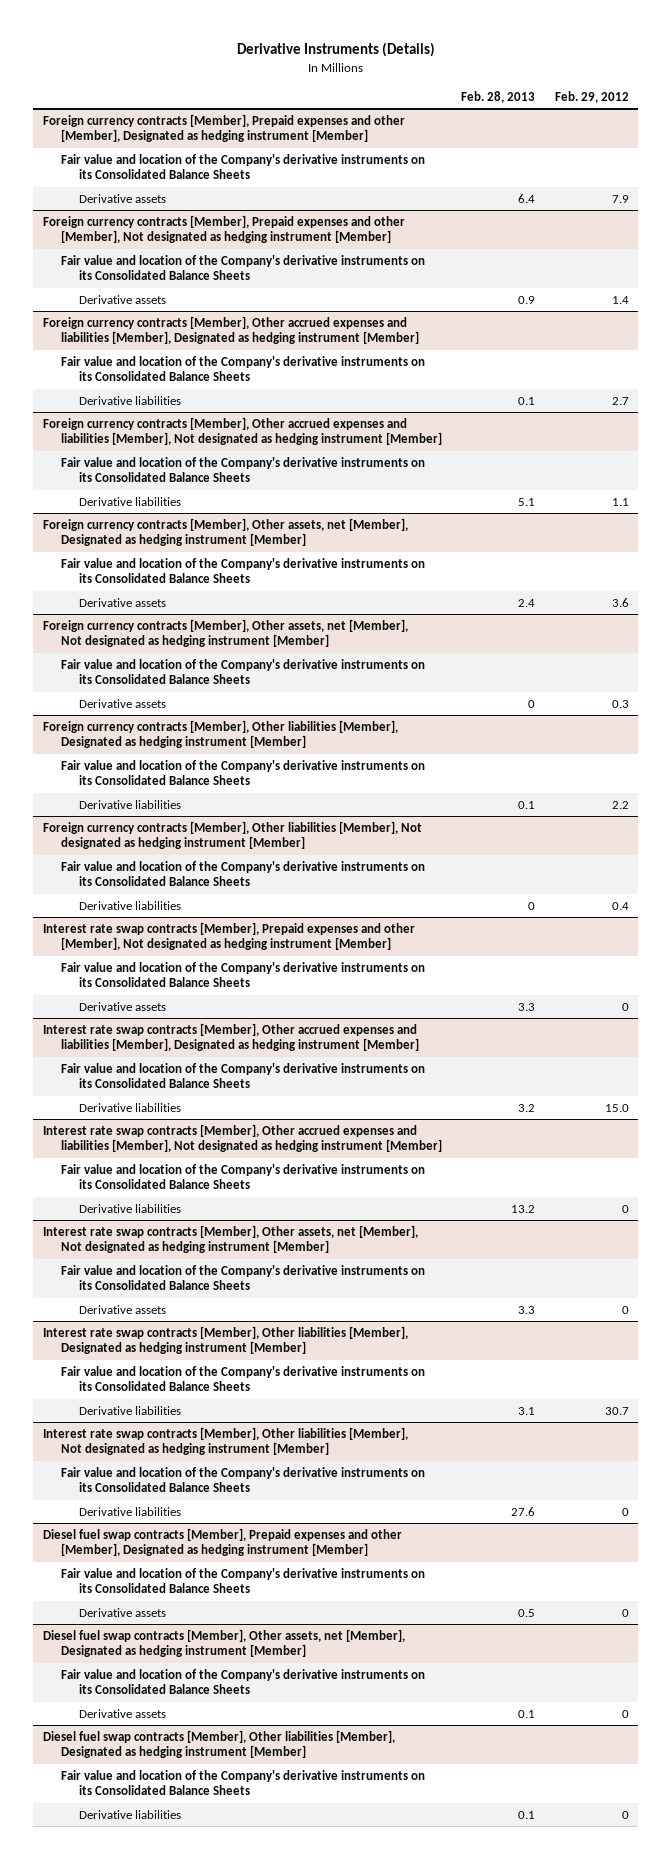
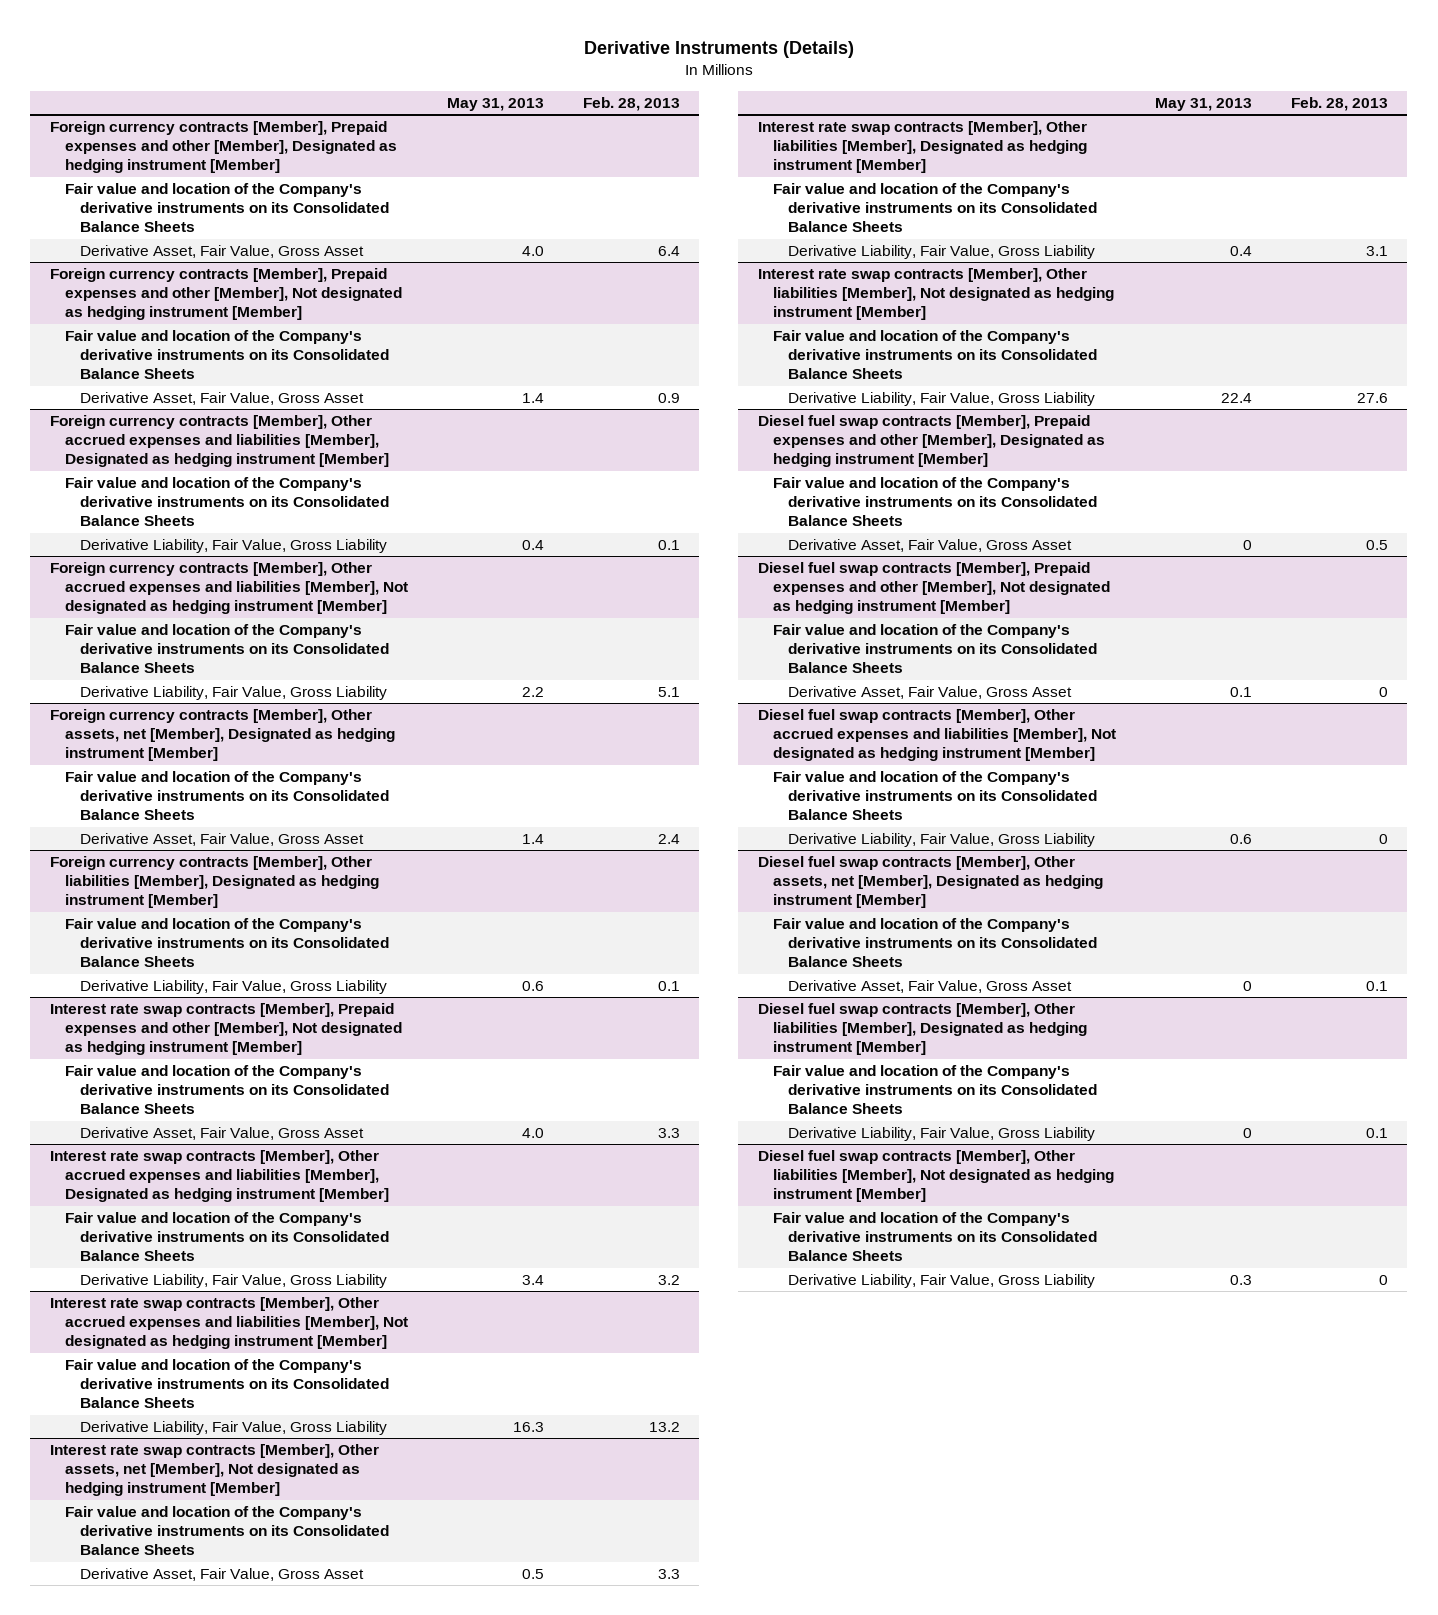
[554,90,629,103] Feb. 29, 2012 -> none
none -> [446,97,544,111] May 31, 2013
[79,193,167,203] Derivative assets -> [80,245,365,259] Derivative Asset, Fair Value, Gross Asset
[79,294,167,304] Derivative assets -> [80,392,365,406] Derivative Asset, Fair Value, Gross Asset
[79,395,182,405] Derivative liabilities -> [80,539,388,554] Derivative Liability, Fair Value, Gross Liability
[79,496,182,506] Derivative liabilities -> [80,686,388,701] Derivative Liability, Fair Value, Gross Liability
[43,618,409,648] Foreign currency contracts [Member], Other assets, net [Member], Not designated as hedging instrument [Member] -> none
[61,658,426,685] Fair value and location of the Company's derivative instruments on its Consolidated Balance Sheets -> none
[79,698,167,708] Derivative assets -> none
[79,597,167,607] Derivative assets -> [80,833,365,847] Derivative Asset, Fair Value, Gross Asset
[43,820,423,850] Foreign currency contracts [Member], Other liabilities [Member], Not designated as hedging instrument [Member] -> none
[61,860,426,887] Fair value and location of the Company's derivative instruments on its Consolidated Balance Sheets -> none
[79,900,182,910] Derivative liabilities -> none
[79,799,182,809] Derivative liabilities -> [80,980,388,995] Derivative Liability, Fair Value, Gross Liability
[79,1001,167,1011] Derivative assets -> [80,1127,365,1141] Derivative Asset, Fair Value, Gross Asset
[79,1102,182,1112] Derivative liabilities -> [80,1274,388,1289] Derivative Liability, Fair Value, Gross Liability
[79,1203,182,1213] Derivative liabilities -> [80,1421,388,1436] Derivative Liability, Fair Value, Gross Liability
[79,1304,167,1314] Derivative assets -> [80,1568,365,1582] Derivative Asset, Fair Value, Gross Asset
[79,1405,182,1415] Derivative liabilities -> [788,245,1096,260] Derivative Liability, Fair Value, Gross Liability
[79,1506,182,1516] Derivative liabilities -> [788,392,1096,407] Derivative Liability, Fair Value, Gross Liability
[79,1607,167,1617] Derivative assets -> [788,539,1073,553] Derivative Asset, Fair Value, Gross Asset
none -> [757,562,1110,615] Diesel fuel swap contracts [Member], Prepaid expenses and other [Member], Not designated as hedging instrument [Member]
none -> [772,624,1098,674] Fair value and location of the Company's derivative instruments on its Consolidated Balance Sheets
none -> [788,686,1073,700] Derivative Asset, Fair Value, Gross Asset
none -> [757,709,1116,762] Diesel fuel swap contracts [Member], Other accrued expenses and liabilities [Member], Not designated as hedging instrument [Member]
none -> [772,771,1098,821] Fair value and location of the Company's derivative instruments on its Consolidated Balance Sheets
none -> [788,833,1096,848] Derivative Liability, Fair Value, Gross Liability
[79,1708,167,1718] Derivative assets -> [788,980,1073,994] Derivative Asset, Fair Value, Gross Asset
[79,1809,182,1819] Derivative liabilities -> [788,1127,1096,1142] Derivative Liability, Fair Value, Gross Liability
none -> [757,1150,1114,1203] Diesel fuel swap contracts [Member], Other liabilities [Member], Not designated as hedging instrument [Member]
none -> [772,1212,1098,1262] Fair value and location of the Company's derivative instruments on its Consolidated Balance Sheets
none -> [788,1274,1096,1289] Derivative Liability, Fair Value, Gross Liability

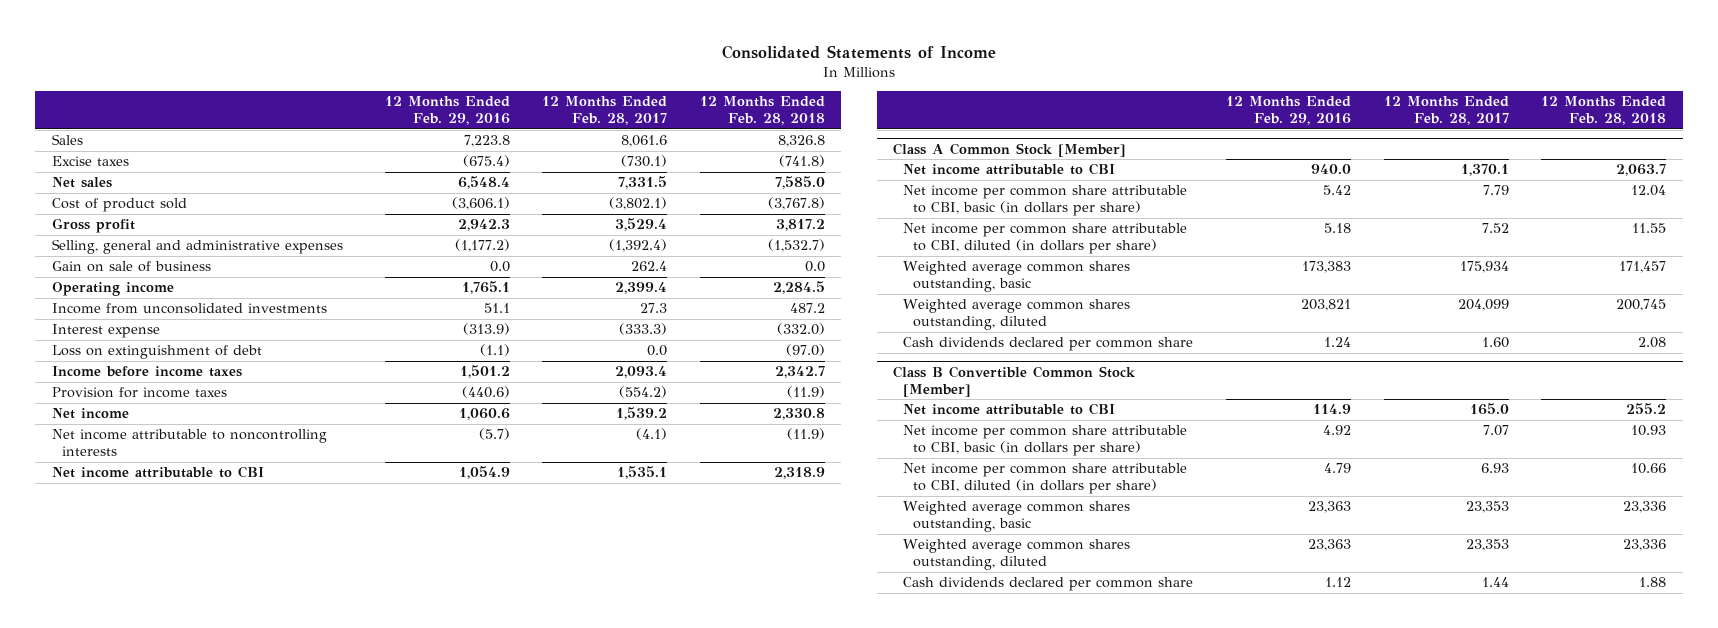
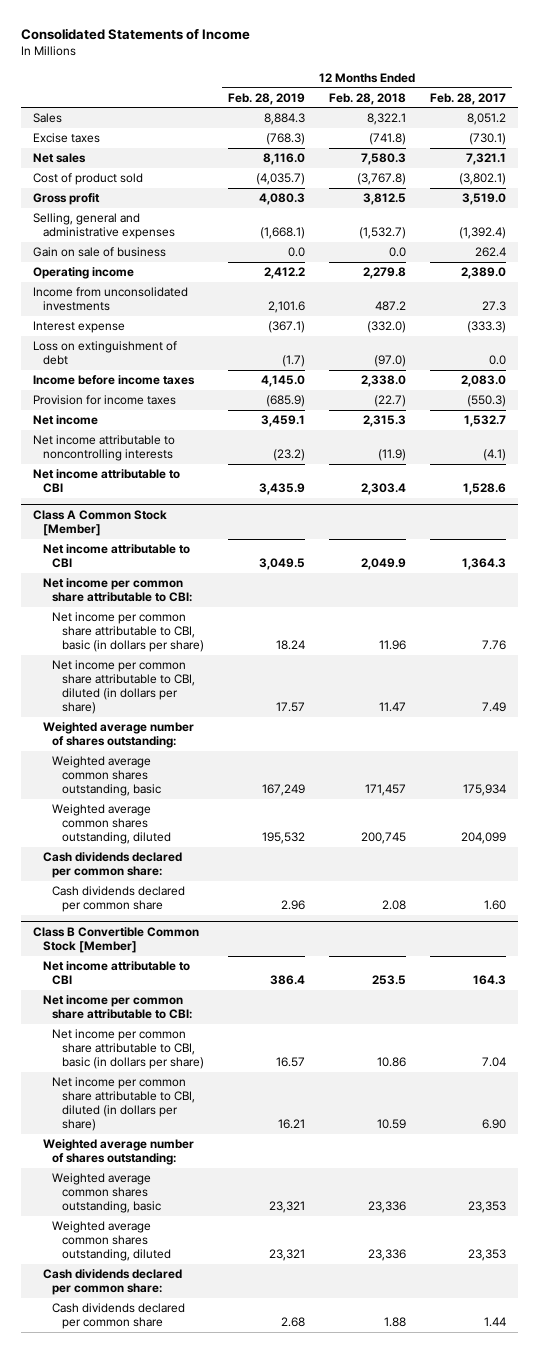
[384,96,510,126] 12 Months Ended Feb. 29, 2016 -> none
none -> [228,92,306,105] Feb. 28, 2019
[621,135,668,148] 8,061.6 -> [467,113,507,126] 8,051.2
[777,135,825,148] 8,326.8 -> [367,113,407,126] 8,322.1
[618,176,668,190] 7,331.5 -> [466,153,507,166] 7,321.1
[774,176,825,190] 7,585.0 -> [361,153,407,166] 7,580.3
[615,218,668,232] 3,529.4 -> [462,193,507,206] 3,519.0
[775,219,825,232] 3,817.2 -> [363,193,407,206] 3,812.5
[615,282,668,295] 2,399.4 -> [461,267,507,280] 2,389.0
[772,281,825,295] 2,284.5 -> [363,267,407,280] 2,279.8
[615,366,668,379] 2,093.4 -> [461,375,507,388] 2,083.0
[774,366,825,379] 2,342.7 -> [361,375,407,388] 2,338.0
[619,386,668,399] (554.2) -> [467,395,507,408] (550.3)
[786,386,825,399] (11.9) -> [374,395,407,408] (22.7)
[616,407,668,421] 1,539.2 -> [464,415,507,428] 1,532.7
[772,408,825,421] 2,330.8 -> [363,415,407,428] 2,315.3
[617,466,668,480] 1,535.1 -> [463,483,507,496] 1,528.6
[773,467,825,480] 2,318.9 -> [361,483,407,496] 2,303.4
[1460,164,1509,177] 1,370.1 -> [462,558,507,571] 1,364.3
[1616,164,1667,177] 2,063.7 -> [361,558,407,571] 2,049.9
none -> [42,578,193,603] Net income per common share attributable to CBI:
[1482,185,1509,196] 7.79 -> [482,640,507,651] 7.76
[1631,185,1667,197] 12.04 -> [379,640,407,651] 11.96
[1481,223,1509,234] 7.52 -> [482,701,507,712] 7.49
[1632,223,1667,234] 11.55 -> [379,701,407,712] 11.47
none -> [42,722,194,749] Weighted average number of shares outstanding:
none -> [42,852,182,879] Cash dividends declared per common share:
[1469,403,1509,416] 165.0 -> [473,975,507,986] 164.3
[1626,403,1667,415] 255.2 -> [372,975,407,986] 253.5
none -> [42,995,193,1020] Net income per common share attributable to CBI:
[1482,425,1509,437] 7.07 -> [482,1057,507,1068] 7.04
[1631,425,1667,437] 10.93 -> [377,1057,407,1068] 10.86
[1480,463,1509,474] 6.93 -> [482,1118,507,1129] 6.90
[1631,463,1667,475] 10.66 -> [377,1118,407,1129] 10.59
none -> [42,1139,194,1166] Weighted average number of shares outstanding:
none -> [42,1269,182,1296] Cash dividends declared per common share:

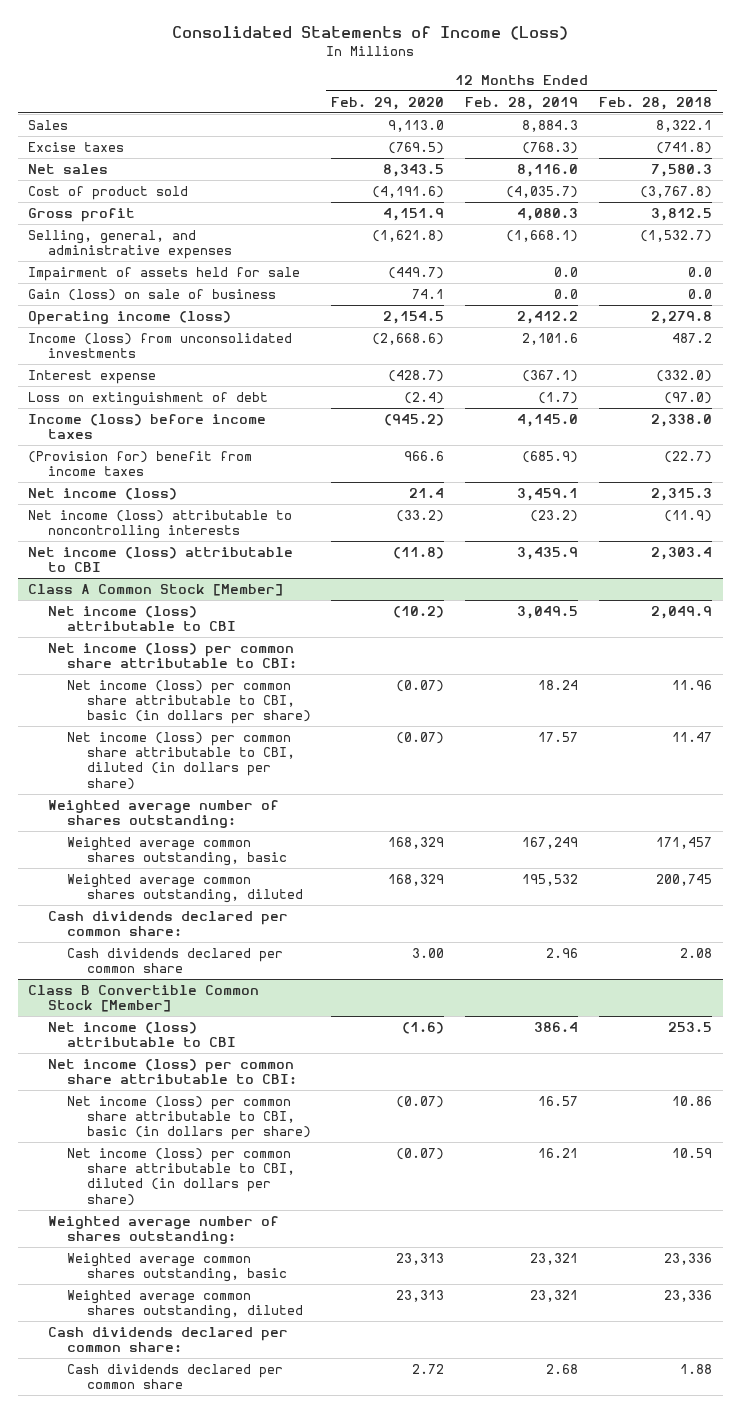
[20,28,250,41] Consolidated Statements of Income -> [172,26,569,41] Consolidated Statements of Income (Loss)
[430,92,507,105] Feb. 28, 2017 -> none
none -> [331,96,445,110] Feb. 29, 2020
[32,213,175,240] Selling, general and administrative expenses -> [28,229,232,260] Selling, general, and administrative expenses
none -> [28,266,301,281] Impairment of assets held for sale
[32,247,166,258] Gain on sale of business -> [28,288,277,301] Gain (loss) on sale of business
[32,267,134,280] Operating income -> [28,310,232,325] Operating income (loss)
[32,287,188,312] Income from unconsolidated investments -> [28,332,293,359] Income (loss) from unconsolidated investments
[32,375,195,386] Income before income taxes -> [28,413,267,440] Income (loss) before income taxes
[32,395,176,406] Provision for income taxes -> [28,450,253,477] (Provision for) benefit from income taxes
[32,415,98,426] Net income -> [28,487,178,500] Net income (loss)
[32,435,175,462] Net income attributable to noncontrolling interests -> [28,509,293,540] Net income (loss) attributable to noncontrolling interests
[32,469,180,494] Net income attributable to CBI -> [28,546,294,573] Net income (loss) attributable to CBI
[42,544,190,569] Net income attributable to CBI -> [47,605,237,632] Net income (loss) attributable to CBI
[42,578,193,603] Net income per common share attributable to CBI: -> [47,642,298,669] Net income (loss) per common share attributable to CBI:
[52,612,204,653] Net income per common share attributable to CBI, basic (in dollars per share) -> [67,679,311,725] Net income (loss) per common share attributable to CBI, basic (in dollars per share)
[52,660,195,714] Net income per common share attributable to CBI, diluted (in dollars per share) -> [67,731,295,790] Net income (loss) per common share attributable to CBI, diluted (in dollars per share)
[42,961,190,986] Net income attributable to CBI -> [47,1021,237,1048] Net income (loss) attributable to CBI
[42,995,193,1020] Net income per common share attributable to CBI: -> [47,1058,298,1085] Net income (loss) per common share attributable to CBI:
[52,1029,204,1070] Net income per common share attributable to CBI, basic (in dollars per share) -> [67,1095,311,1141] Net income (loss) per common share attributable to CBI, basic (in dollars per share)
[52,1077,195,1131] Net income per common share attributable to CBI, diluted (in dollars per share) -> [67,1147,295,1206] Net income (loss) per common share attributable to CBI, diluted (in dollars per share)

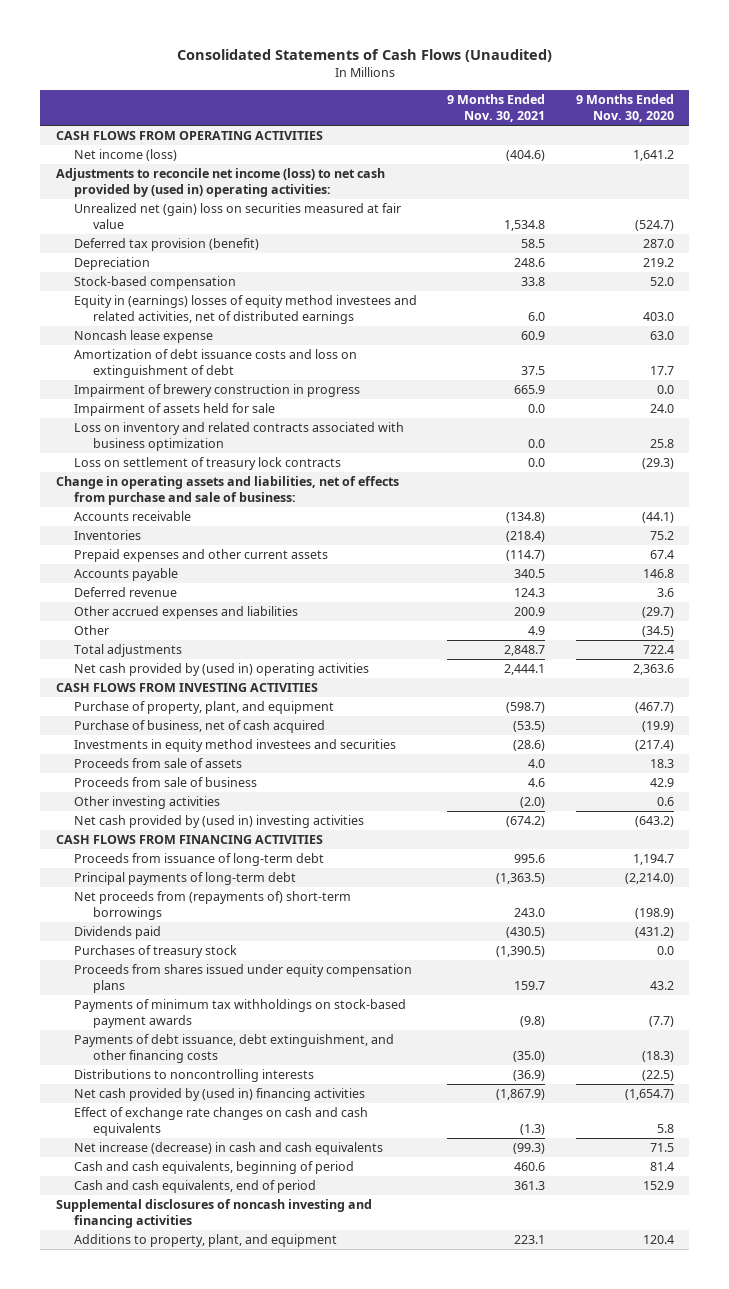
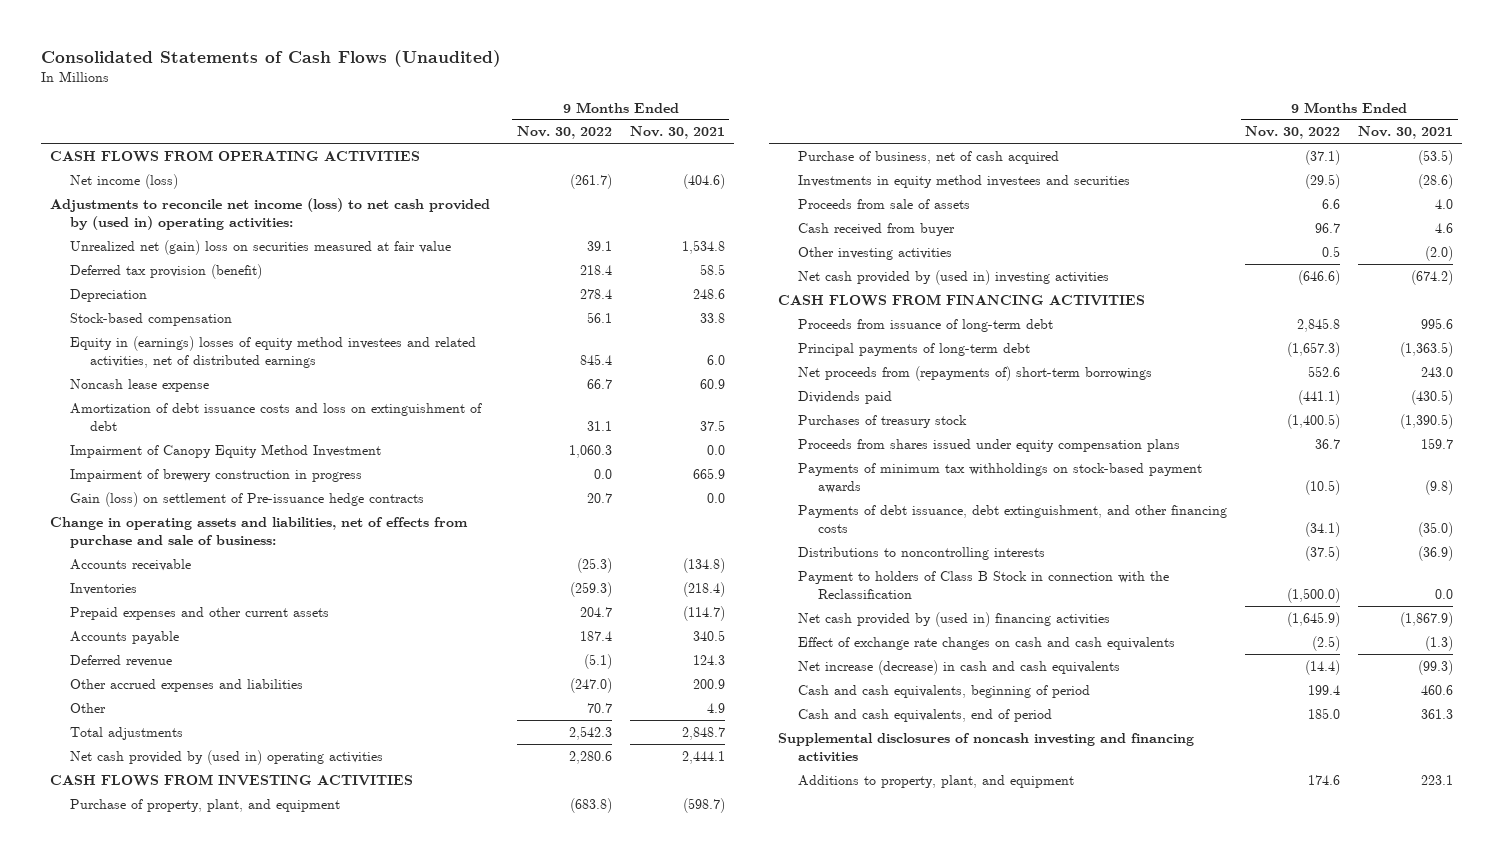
[575,94,674,123] 9 Months Ended Nov. 30, 2020 -> none
none -> [516,126,612,140] Nov. 30, 2022
none -> [69,443,381,458] Impairment of Canopy Equity Method Investment
[74,403,276,417] Impairment of assets held for sale -> none
[74,422,405,452] Loss on inventory and related contracts associated with business optimization -> none
[74,457,342,471] Loss on settlement of treasury lock contracts -> none
none -> [69,491,424,507] Gain (loss) on settlement of Pre-issuance hedge contracts
[74,777,258,788] Proceeds from sale of business -> [798,222,956,236] Cash received from buyer
none -> [798,570,1170,599] Payment to holders of Class B Stock in connection with the Reclassification

